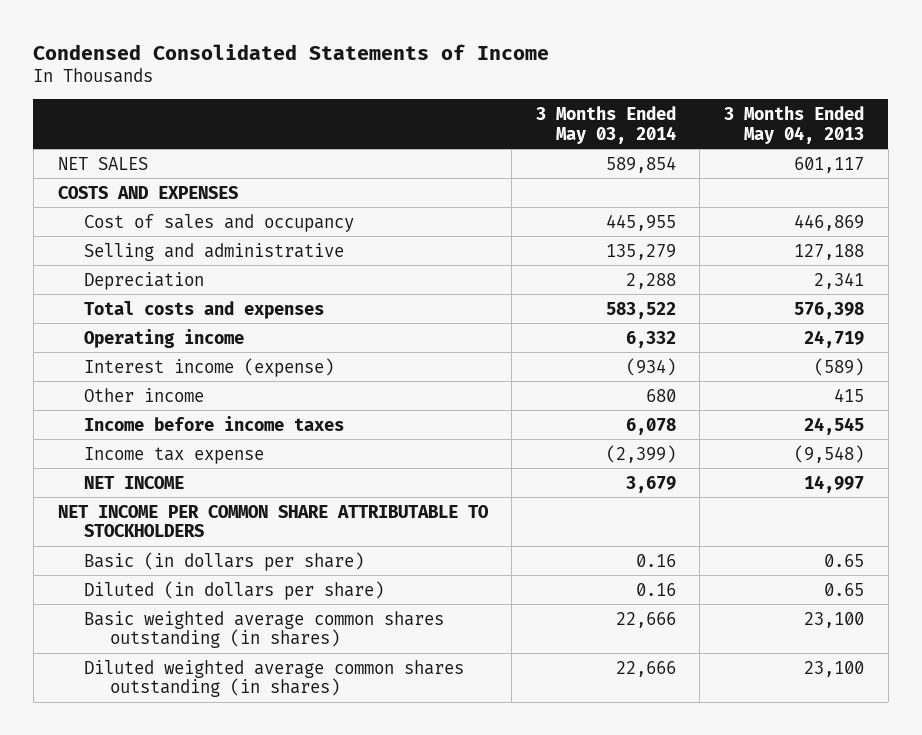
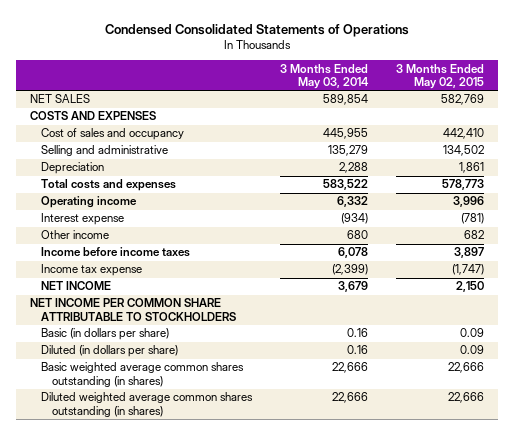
[33,43,550,60] Condensed Consolidated Statements of Income -> [105,23,410,37] Condensed Consolidated Statements of Operations
[723,105,864,144] 3 Months Ended May 04, 2013 -> none
none -> [396,63,485,90] 3 Months Ended May 02, 2015
[83,357,334,377] Interest income (expense) -> [41,213,125,226] Interest expense

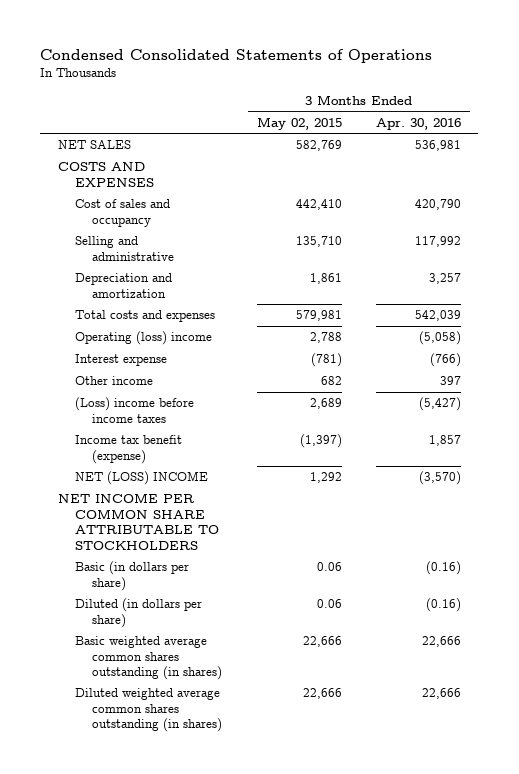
[280,63,370,90] 3 Months Ended May 03, 2014 -> none
none -> [376,117,462,130] Apr. 30, 2016
[443,145,485,157] 134,502 -> [295,236,342,248] 135,710
[41,162,105,175] Depreciation -> [74,273,172,298] Depreciation and amortization
[442,179,485,191] 578,773 -> [295,310,342,322] 579,981
[41,196,138,209] Operating income -> [74,331,212,346] Operating (loss) income
[453,196,485,208] 3,996 -> [309,332,342,344] 2,788
[41,247,191,258] Income before income taxes -> [74,397,194,423] (Loss) income before income taxes
[454,247,485,259] 3,897 -> [309,398,342,410] 2,689
[41,264,143,277] Income tax expense -> [74,435,182,464] Income tax benefit (expense)
[452,264,485,276] (1,747) -> [299,434,342,449] (1,397)
[41,281,112,291] NET INCOME -> [74,471,208,486] NET (LOSS) INCOME
[456,281,485,293] 2,150 -> [309,472,342,484] 1,292
[460,328,485,338] 0.09 -> [316,562,342,572] 0.06
[460,345,485,355] 0.09 -> [316,599,342,609] 0.06

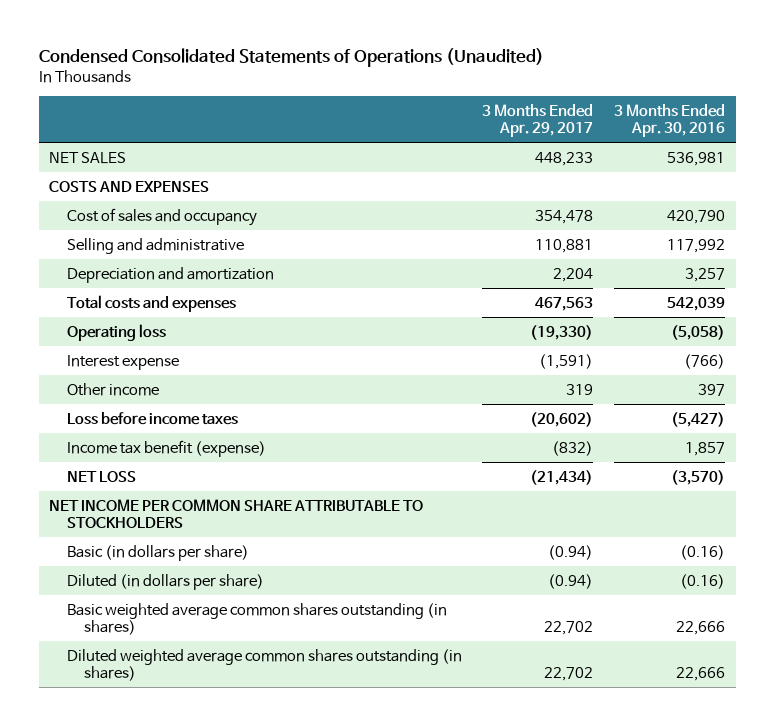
[40,49,433,64] Condensed Consolidated Statements of Operations -> [38,47,544,67] Condensed Consolidated Statements of Operations (Unaudited)
[256,116,342,130] May 02, 2015 -> none
none -> [482,104,594,138] 3 Months Ended Apr. 29, 2017
[74,331,212,346] Operating (loss) income -> [66,323,166,341] Operating loss
[74,397,194,423] (Loss) income before income taxes -> [66,411,238,425] Loss before income taxes
[74,471,208,486] NET (LOSS) INCOME -> [66,470,136,482] NET LOSS

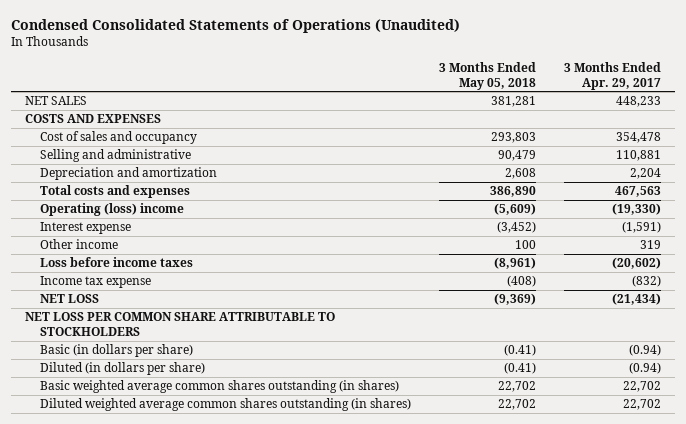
[614,104,726,138] 3 Months Ended Apr. 30, 2016 -> none
none -> [438,61,536,90] 3 Months Ended May 05, 2018
[66,323,166,341] Operating loss -> [39,203,184,217] Operating (loss) income
[66,439,266,457] Income tax benefit (expense) -> [39,276,151,289] Income tax expense
[49,498,424,528] NET INCOME PER COMMON SHARE ATTRIBUTABLE TO STOCKHOLDERS -> [25,312,336,337] NET LOSS PER COMMON SHARE ATTRIBUTABLE TO STOCKHOLDERS

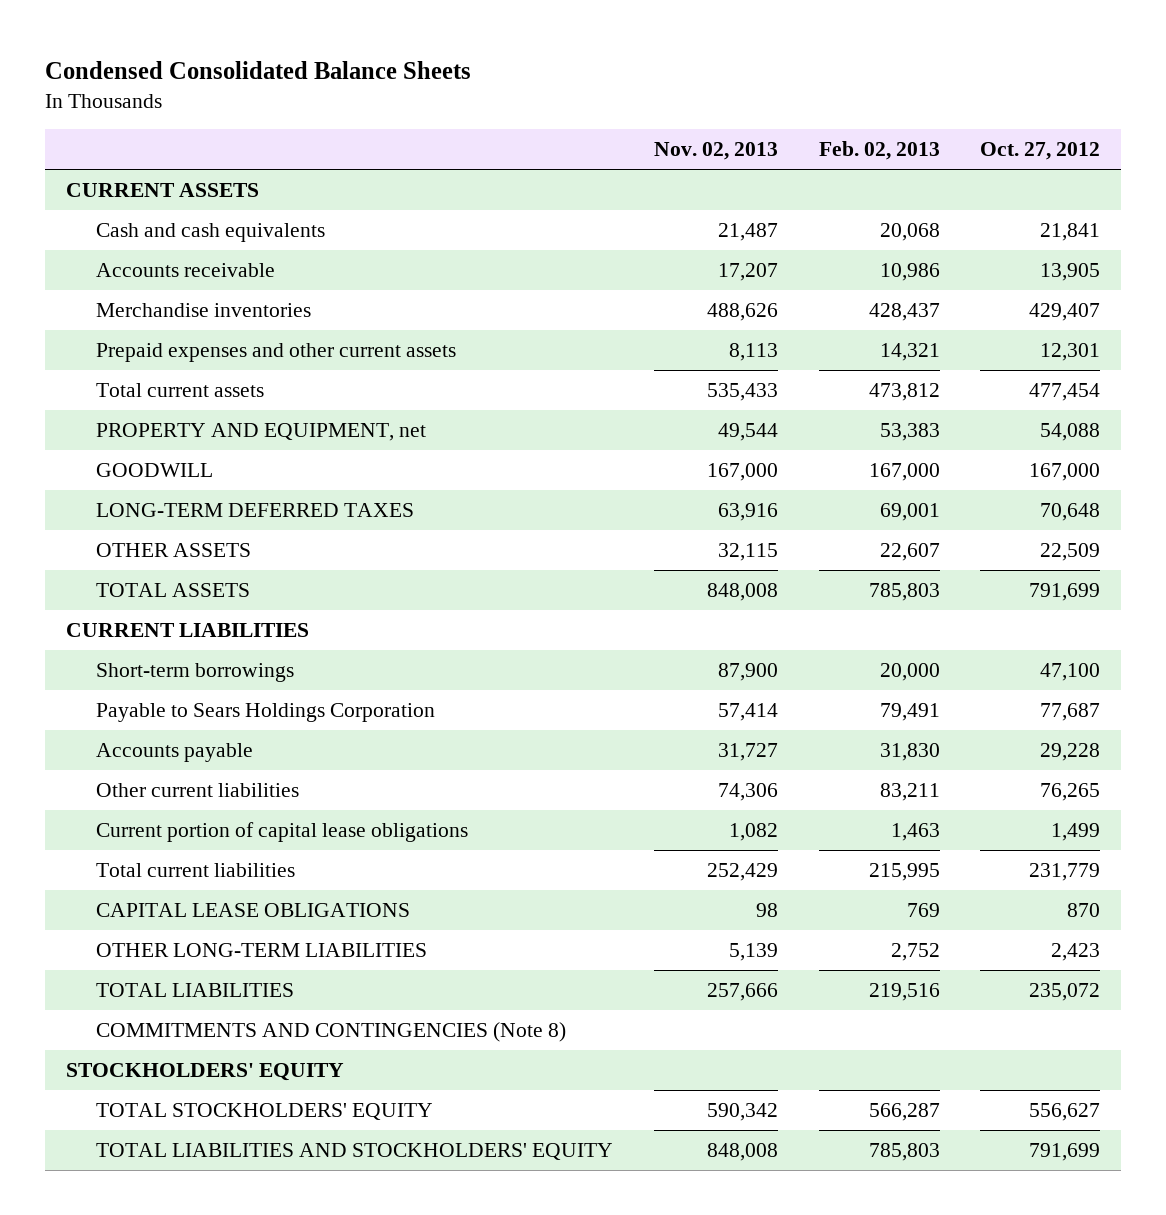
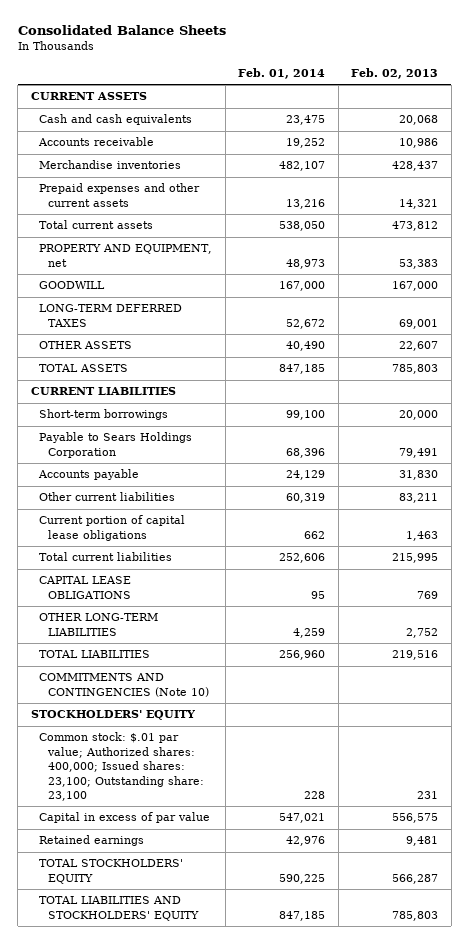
[45,60,472,79] Condensed Consolidated Balance Sheets -> [17,25,226,36] Consolidated Balance Sheets
[653,142,778,161] Nov. 02, 2013 -> none
[980,142,1101,161] Oct. 27, 2012 -> none
none -> [238,67,326,79] Feb. 01, 2014
[96,1022,567,1043] COMMITMENTS AND CONTINGENCIES (Note 8) -> [39,673,209,697] COMMITMENTS AND CONTINGENCIES (Note 10)
none -> [39,732,204,802] Common stock: $.01 par value; Authorized shares: 400,000; Issued shares: 23,100; Outstanding share: 23,100
none -> [39,812,211,824] Capital in excess of par value
none -> [39,835,145,847] Retained earnings

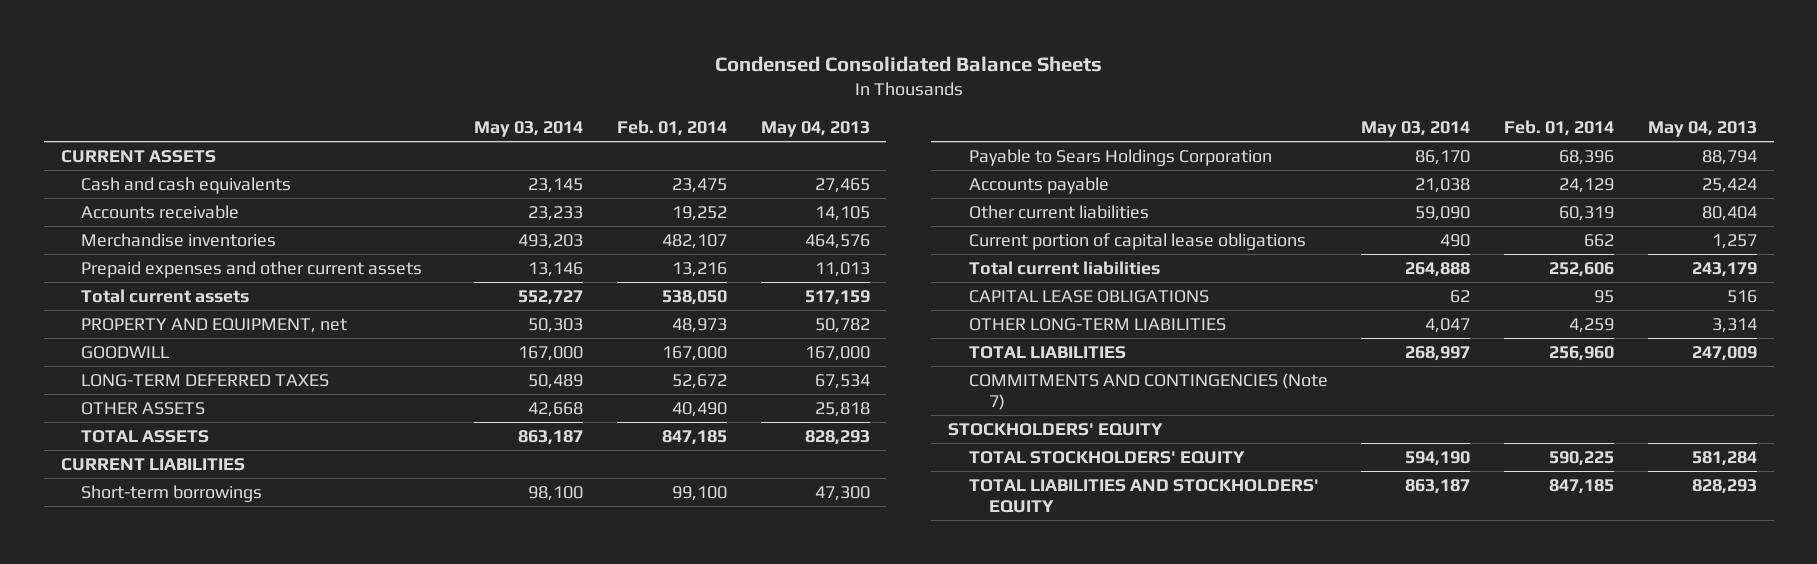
[17,25,226,36] Consolidated Balance Sheets -> [714,56,1102,73] Condensed Consolidated Balance Sheets
[351,67,439,79] Feb. 02, 2013 -> none
none -> [474,121,584,138] May 03, 2014
none -> [760,121,870,138] May 04, 2013
[39,673,209,697] COMMITMENTS AND CONTINGENCIES (Note 10) -> [968,372,1328,410] COMMITMENTS AND CONTINGENCIES (Note 7)
[39,732,204,802] Common stock: $.01 par value; Authorized shares: 400,000; Issued shares: 23,100; Outstanding share: 23,100 -> none
[39,812,211,824] Capital in excess of par value -> none
[39,835,145,847] Retained earnings -> none

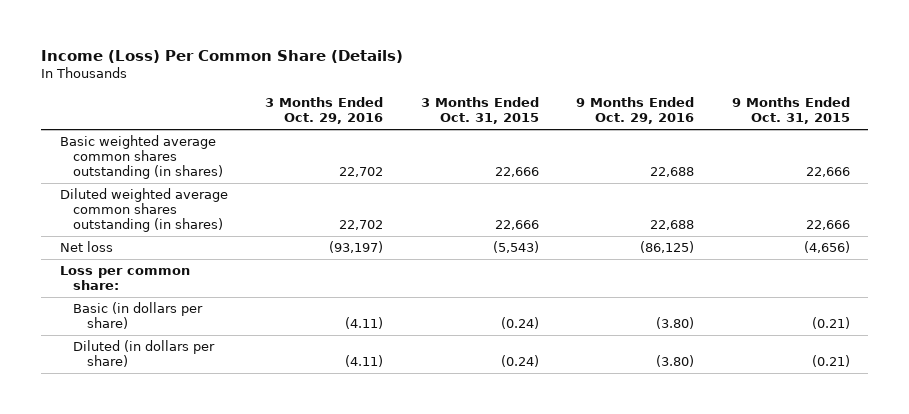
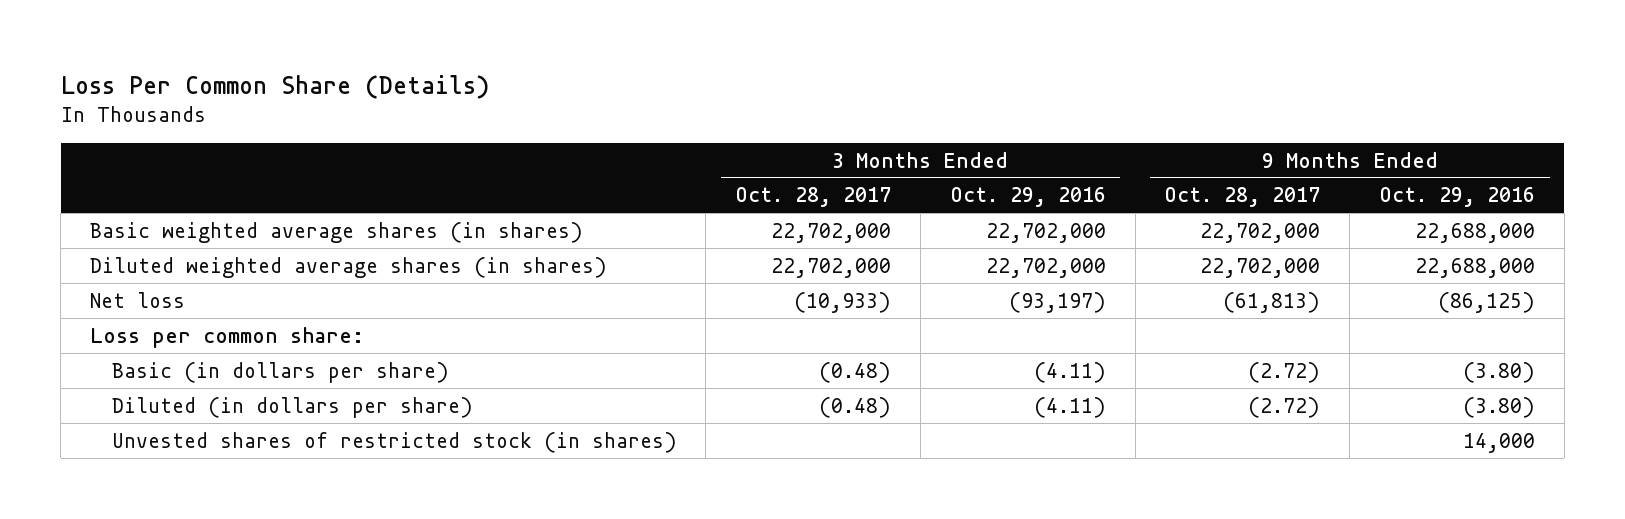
[40,49,403,63] Income (Loss) Per Common Share (Details) -> [60,74,489,99] Loss Per Common Share (Details)
[420,97,539,125] 3 Months Ended Oct. 31, 2015 -> none
[731,97,850,125] 9 Months Ended Oct. 31, 2015 -> none
none -> [735,187,892,208] Oct. 28, 2017
none -> [1164,187,1321,208] Oct. 28, 2017
[59,135,224,180] Basic weighted average common shares outstanding (in shares) -> [90,221,584,243] Basic weighted average shares (in shares)
[339,167,384,178] 22,702 -> [985,222,1106,243] 22,702,000
[650,167,695,178] 22,688 -> [1414,222,1535,243] 22,688,000
[59,188,228,233] Diluted weighted average common shares outstanding (in shares) -> [90,256,608,278] Diluted weighted average shares (in shares)
[339,220,384,231] 22,702 -> [985,257,1106,278] 22,702,000
[650,220,695,231] 22,688 -> [1414,257,1535,278] 22,688,000
none -> [111,431,677,453] Unvested shares of restricted stock (in shares)

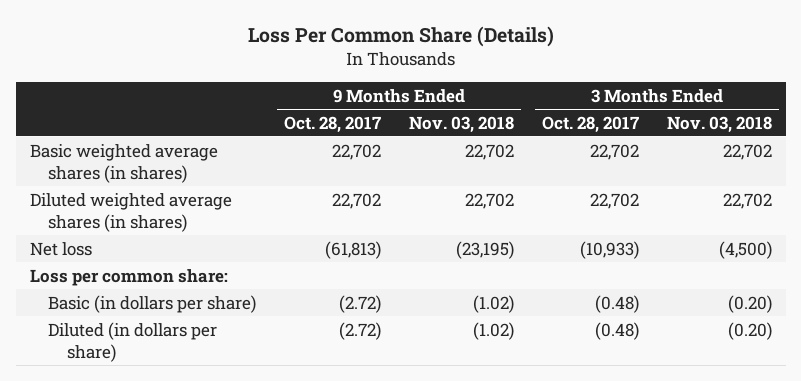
[949,187,1106,208] Oct. 29, 2016 -> none
[1378,187,1535,208] Oct. 29, 2016 -> none
none -> [408,115,514,133] Nov. 03, 2018
none -> [666,115,772,133] Nov. 03, 2018
[771,222,892,243] 22,702,000 -> [589,143,639,160] 22,702
[1200,222,1321,243] 22,702,000 -> [331,143,381,160] 22,702
[771,257,892,278] 22,702,000 -> [589,192,639,209] 22,702
[1200,257,1321,278] 22,702,000 -> [331,192,381,209] 22,702
[111,431,677,453] Unvested shares of restricted stock (in shares) -> none

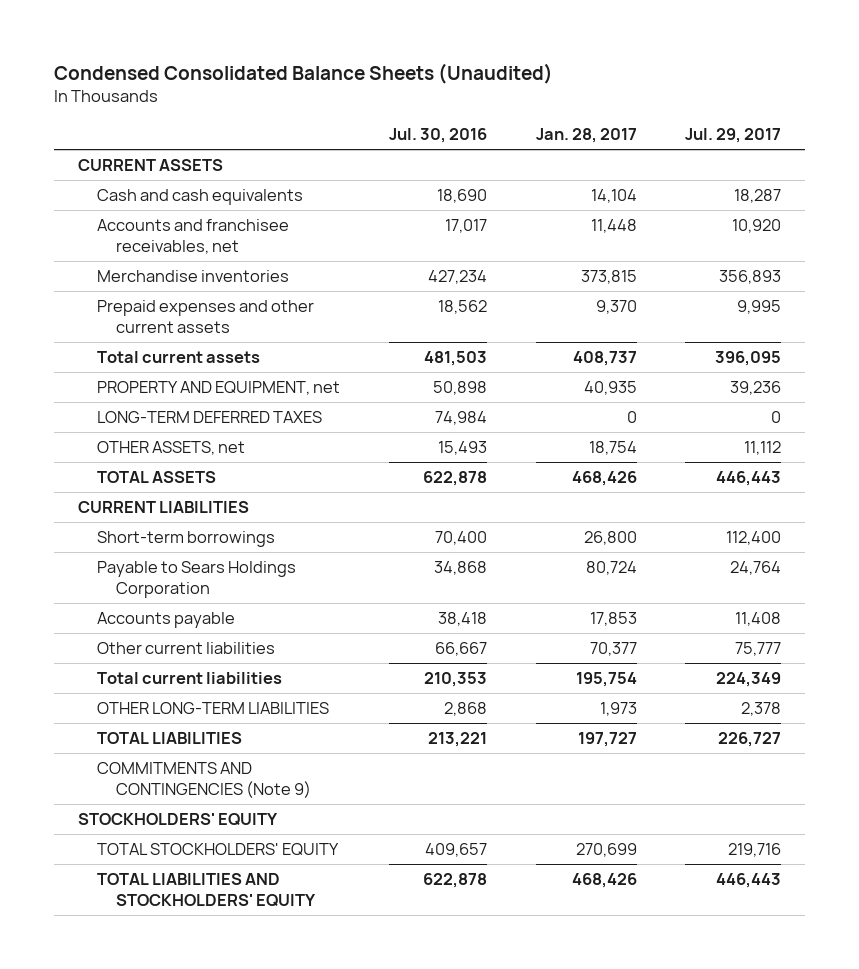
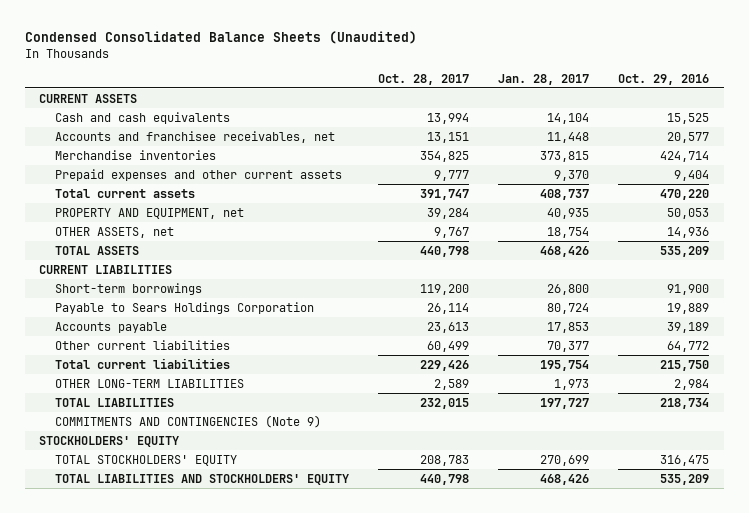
[388,128,487,144] Jul. 30, 2016 -> none
[685,128,782,144] Jul. 29, 2017 -> none
none -> [378,73,470,85] Oct. 28, 2017
none -> [618,73,710,85] Oct. 29, 2016
[97,411,323,424] LONG-TERM DEFERRED TAXES -> none

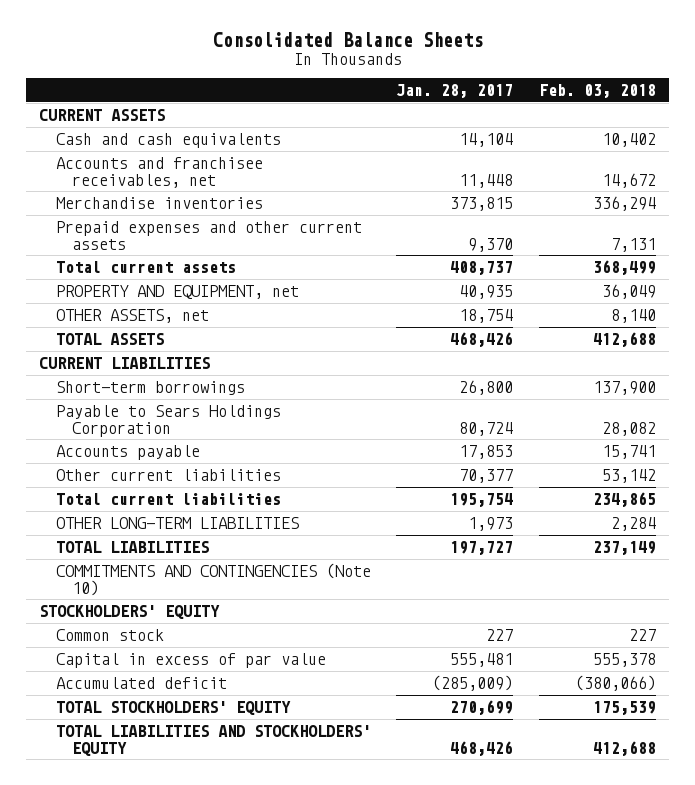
[24,31,417,45] Condensed Consolidated Balance Sheets (Unaudited) -> [212,31,483,47] Consolidated Balance Sheets
[378,73,470,85] Oct. 28, 2017 -> none
[618,73,710,85] Oct. 29, 2016 -> none
none -> [539,83,657,98] Feb. 03, 2018
[55,414,322,428] COMMITMENTS AND CONTINGENCIES (Note 9) -> [55,562,371,596] COMMITMENTS AND CONTINGENCIES (Note 10)
none -> [55,628,164,641] Common stock
none -> [55,652,326,668] Capital in excess of par value
none -> [55,676,227,689] Accumulated deficit

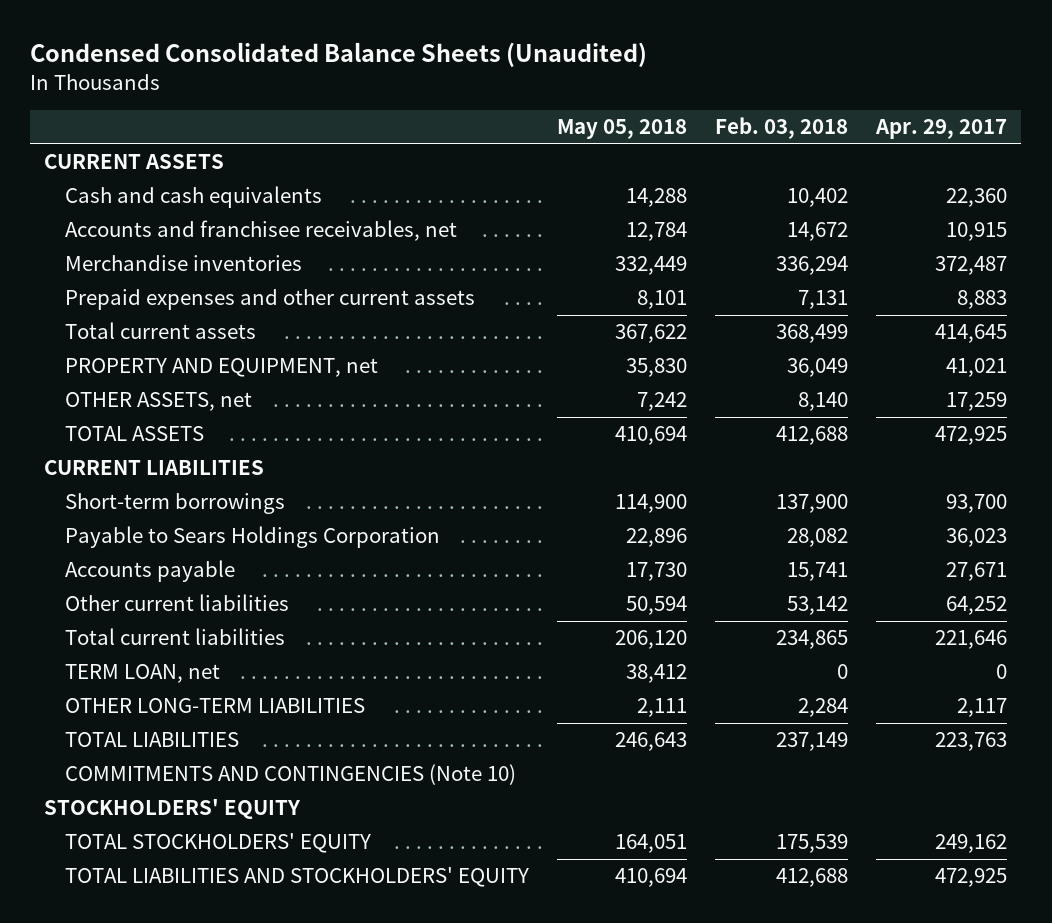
[212,31,483,47] Consolidated Balance Sheets -> [30,41,648,67] Condensed Consolidated Balance Sheets (Unaudited)
[396,83,514,98] Jan. 28, 2017 -> none
none -> [557,119,688,140] May 05, 2018
none -> [875,119,1008,140] Apr. 29, 2017
none -> [65,664,221,684] TERM LOAN, net
[55,628,164,641] Common stock -> none
[55,652,326,668] Capital in excess of par value -> none
[55,676,227,689] Accumulated deficit -> none

